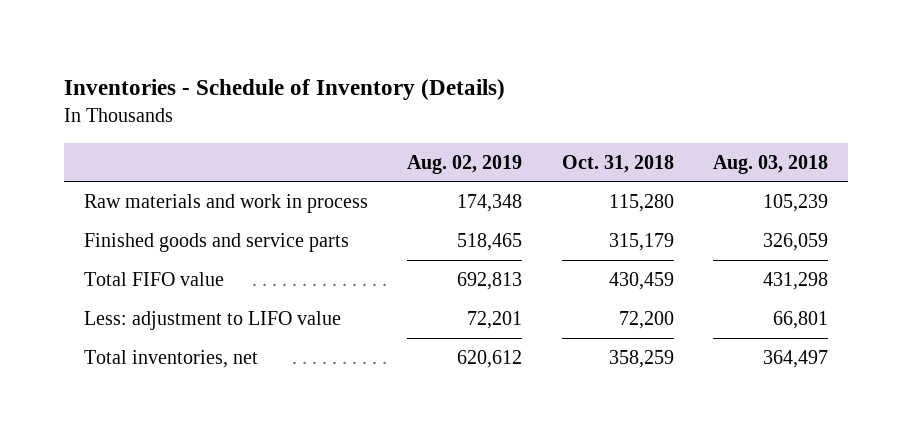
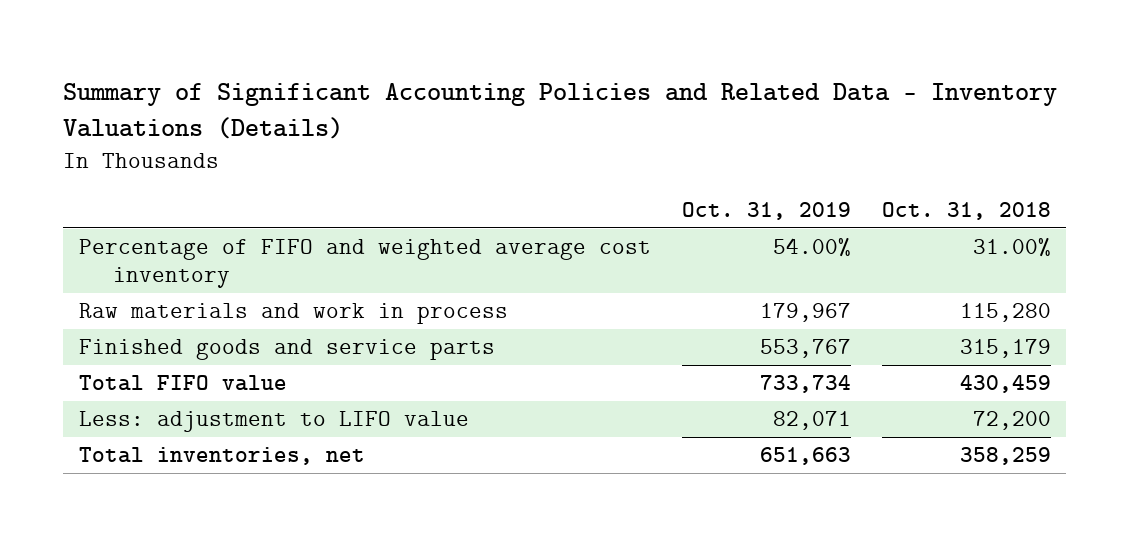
[63,79,505,101] Inventories - Schedule of Inventory (Details) -> [63,82,1058,140] Summary of Significant Accounting Policies and Related Data - Inventory Valuations (Details)
[407,154,523,174] Aug. 02, 2019 -> none
[713,154,829,174] Aug. 03, 2018 -> none
none -> [681,202,851,221] Oct. 31, 2019
none -> [78,239,651,288] Percentage of FIFO and weighted average cost inventory

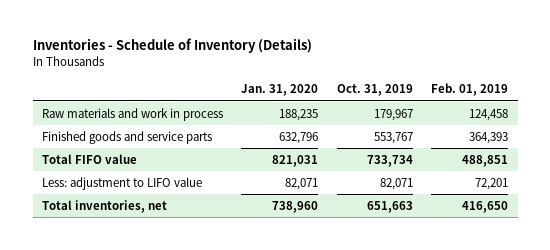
[63,82,1058,140] Summary of Significant Accounting Policies and Related Data - Inventory Valuations (Details) -> [32,38,312,54] Inventories - Schedule of Inventory (Details)
[881,202,1051,221] Oct. 31, 2018 -> none
none -> [241,84,319,97] Jan. 31, 2020
none -> [431,83,509,97] Feb. 01, 2019
[78,239,651,288] Percentage of FIFO and weighted average cost inventory -> none

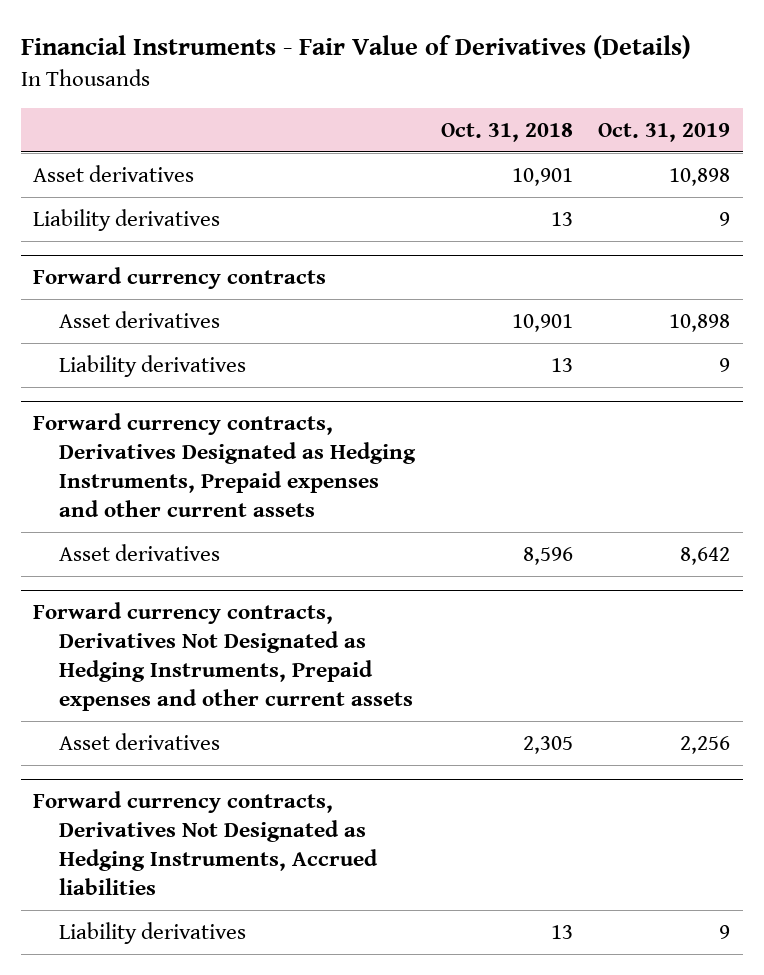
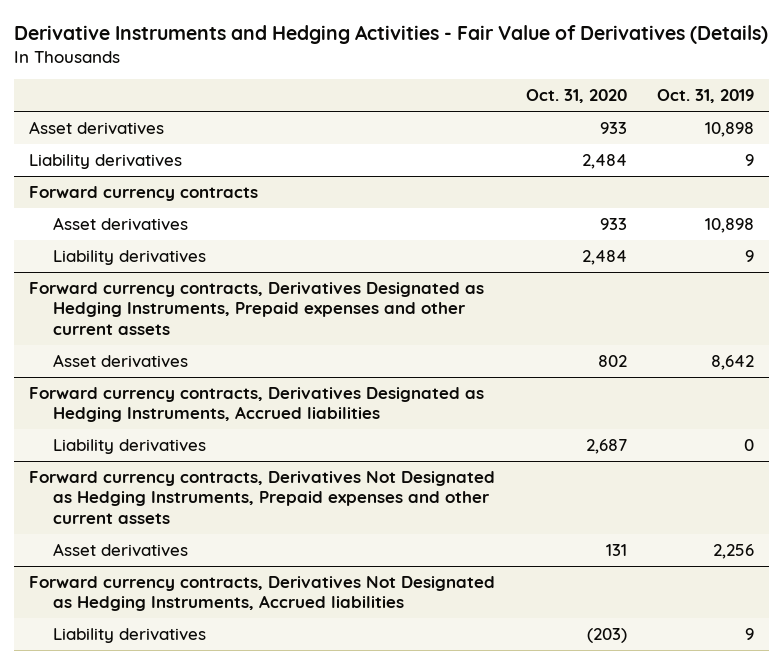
[20,35,691,60] Financial Instruments - Fair Value of Derivatives (Details) -> [14,25,769,45] Derivative Instruments and Hedging Activities - Fair Value of Derivatives (Details)
[440,122,573,142] Oct. 31, 2018 -> none
none -> [525,89,627,104] Oct. 31, 2020
none -> [29,386,485,423] Forward currency contracts, Derivatives Designated as Hedging Instruments, Accrued liabilities
none -> [52,438,206,454] Liability derivatives

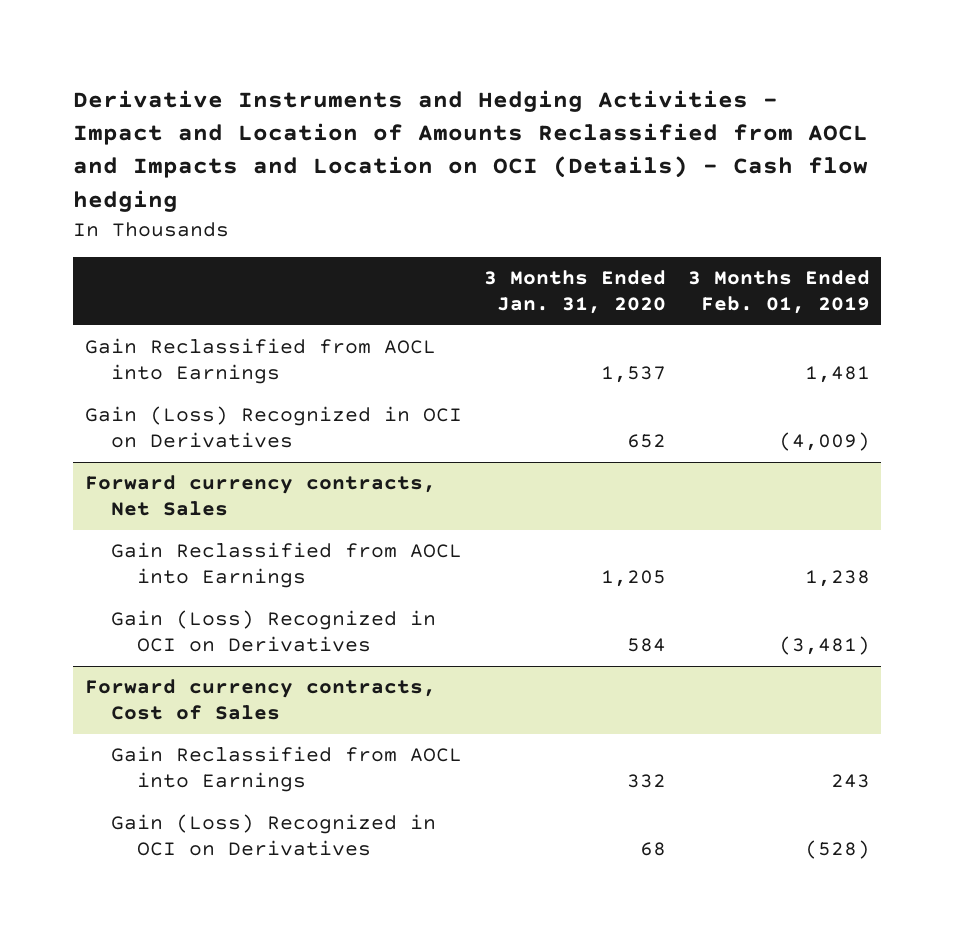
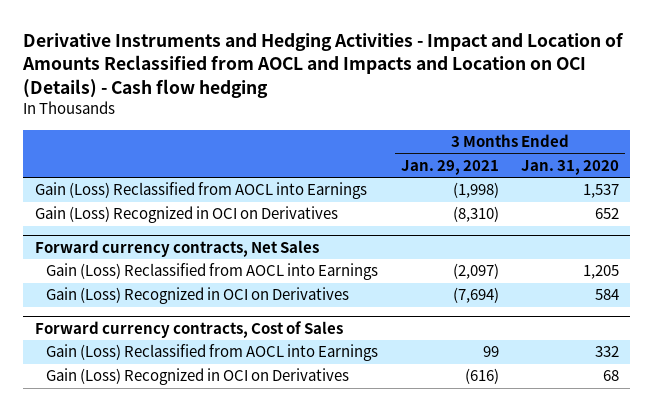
[688,270,871,315] 3 Months Ended Feb. 01, 2019 -> none
none -> [400,159,499,175] Jan. 29, 2021
[84,338,436,385] Gain Reclassified from AOCL into Earnings -> [34,182,367,200] Gain (Loss) Reclassified from AOCL into Earnings
[110,542,462,589] Gain Reclassified from AOCL into Earnings -> [46,263,379,281] Gain (Loss) Reclassified from AOCL into Earnings
[110,746,462,793] Gain Reclassified from AOCL into Earnings -> [46,344,379,362] Gain (Loss) Reclassified from AOCL into Earnings

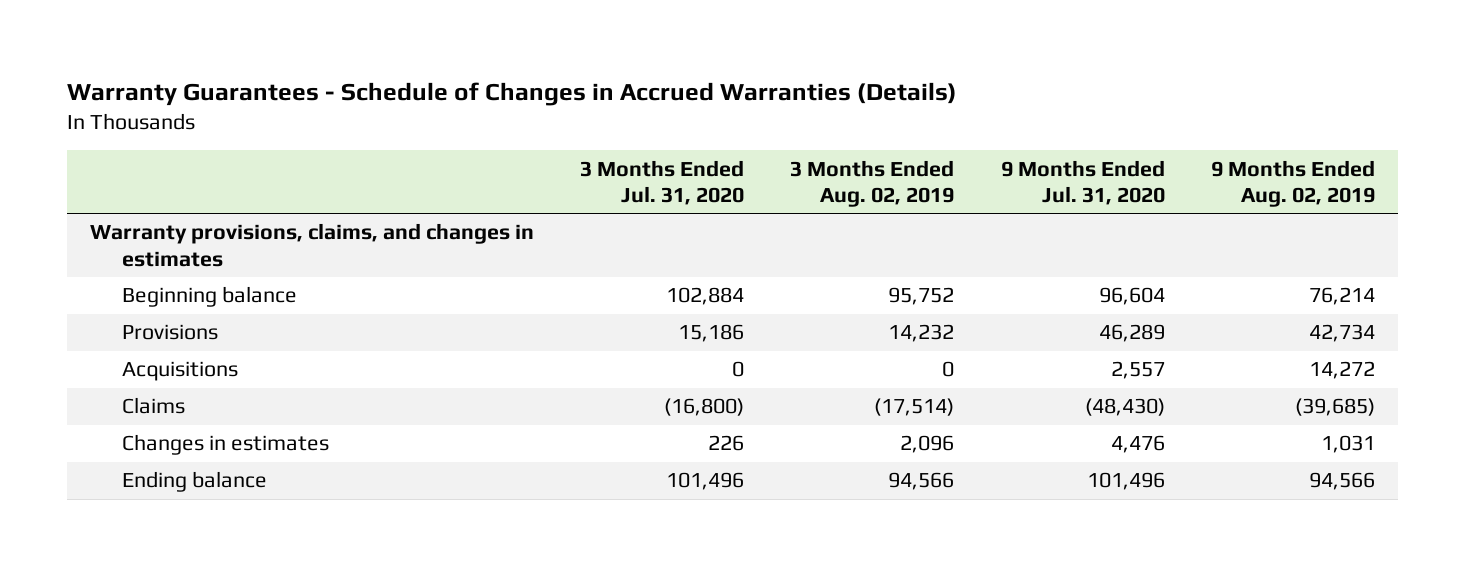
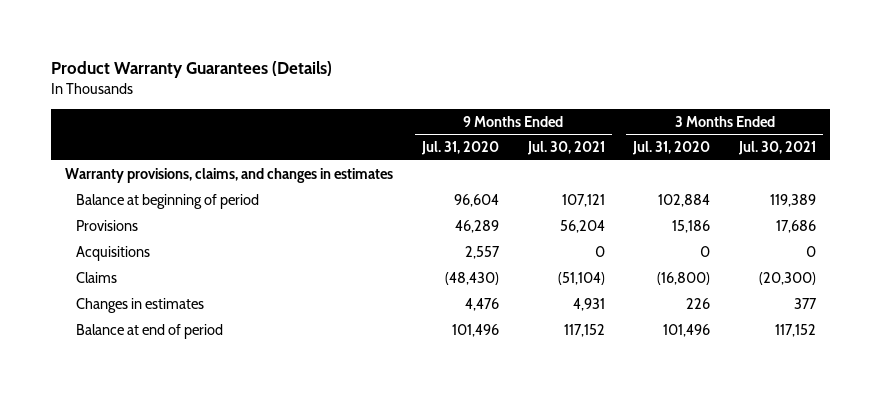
[66,82,957,107] Warranty Guarantees - Schedule of Changes in Accrued Warranties (Details) -> [51,60,333,78] Product Warranty Guarantees (Details)
[790,159,955,207] 3 Months Ended Aug. 02, 2019 -> none
[1211,159,1376,207] 9 Months Ended Aug. 02, 2019 -> none
none -> [526,141,605,156] Jul. 30, 2021
none -> [737,141,816,156] Jul. 30, 2021
[121,286,297,308] Beginning balance -> [76,193,260,209] Balance at beginning of period
[121,471,267,493] Ending balance -> [76,323,224,339] Balance at end of period

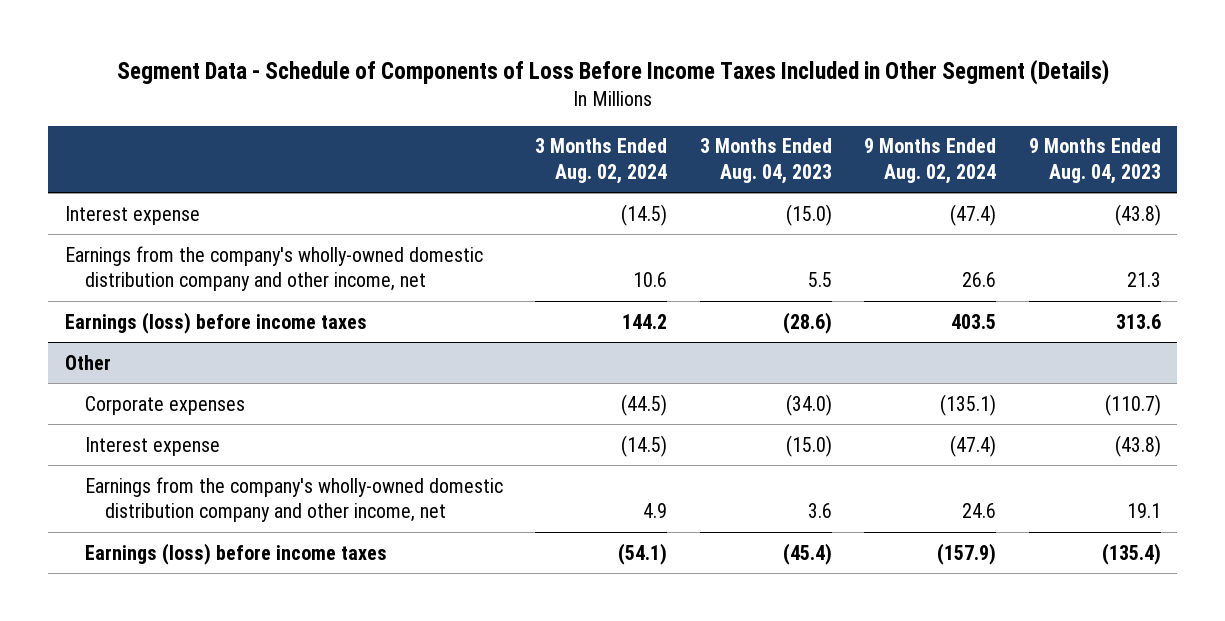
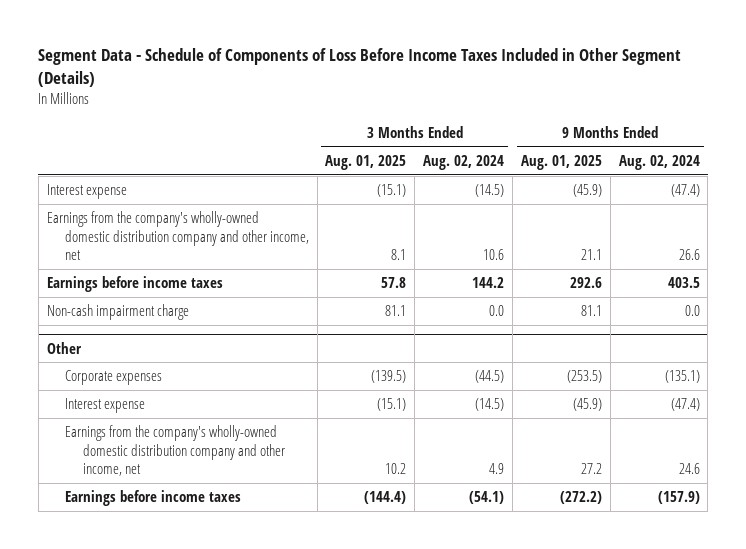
[699,138,832,184] 3 Months Ended Aug. 04, 2023 -> none
[1028,138,1161,184] 9 Months Ended Aug. 04, 2023 -> none
none -> [325,154,407,170] Aug. 01, 2025
none -> [520,154,602,170] Aug. 01, 2025
[64,311,367,334] Earnings (loss) before income taxes -> [46,276,223,293] Earnings before income taxes
none -> [46,304,189,321] Non-cash impairment charge
[84,542,387,565] Earnings (loss) before income taxes -> [64,490,241,507] Earnings before income taxes

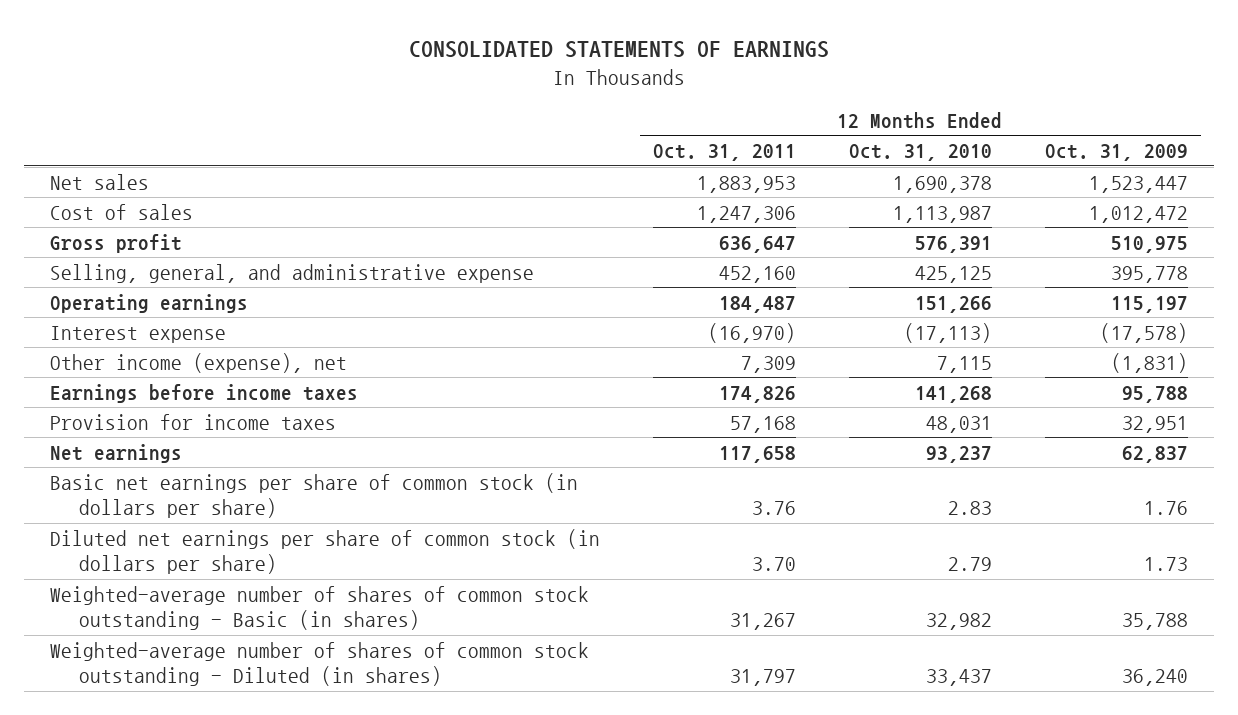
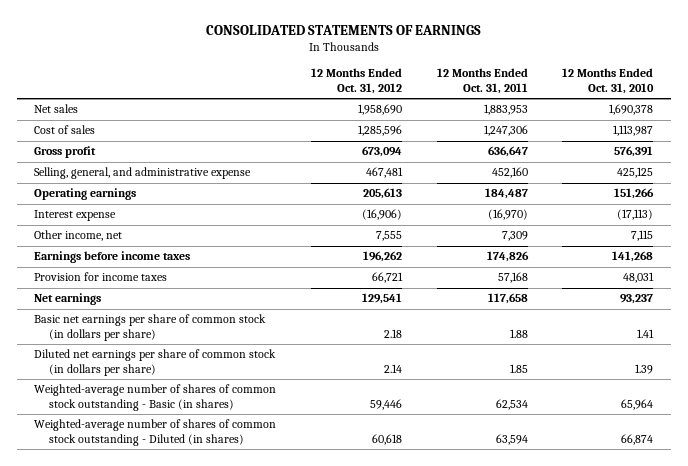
[1044,144,1188,162] Oct. 31, 2009 -> none
none -> [310,68,402,94] 12 Months Ended Oct. 31, 2012
[50,352,348,373] Other income (expense), net -> [34,230,123,242] Other income, net
[752,501,797,516] 3.76 -> [509,328,528,338] 1.88
[947,501,992,516] 2.83 -> [637,328,655,338] 1.41
[752,557,797,572] 3.70 -> [509,363,528,373] 1.85
[947,557,992,572] 2.79 -> [635,363,654,374] 1.39
[730,613,797,631] 31,267 -> [495,398,528,410] 62,534
[925,613,992,631] 32,982 -> [621,398,654,410] 65,964
[730,669,797,687] 31,797 -> [495,433,528,445] 63,594
[925,669,992,687] 33,437 -> [621,433,654,445] 66,874

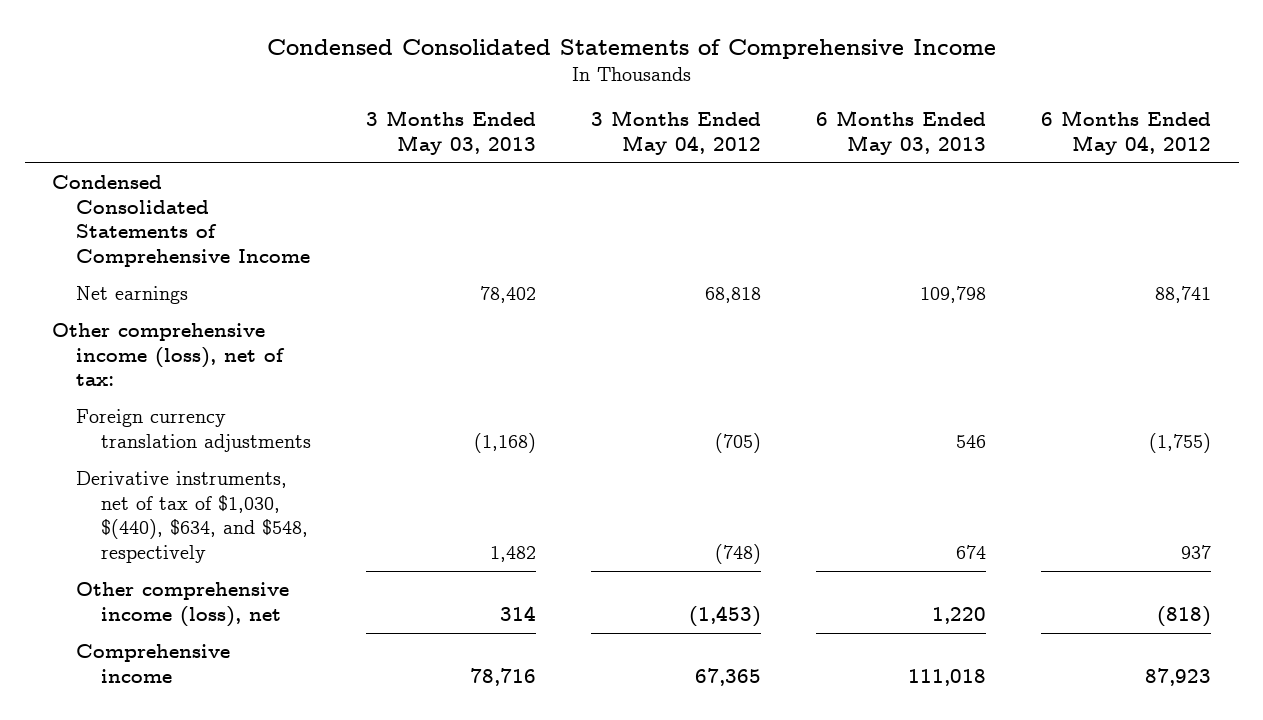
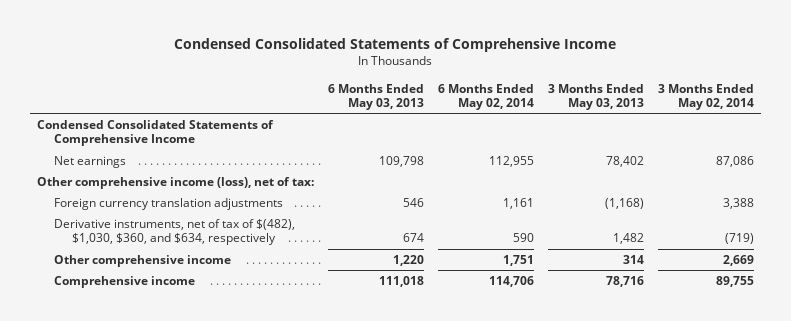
[590,110,761,155] 3 Months Ended May 04, 2012 -> none
[1041,110,1212,155] 6 Months Ended May 04, 2012 -> none
none -> [437,83,534,110] 6 Months Ended May 02, 2014
none -> [657,83,754,110] 3 Months Ended May 02, 2014
[76,471,308,563] Derivative instruments, net of tax of $1,030, $(440), $634, and $548, respectively -> [54,218,296,246] Derivative instruments, net of tax of $(482), $1,030, $360, and $634, respectively
[76,582,290,627] Other comprehensive income (loss), net -> [54,254,232,267] Other comprehensive income

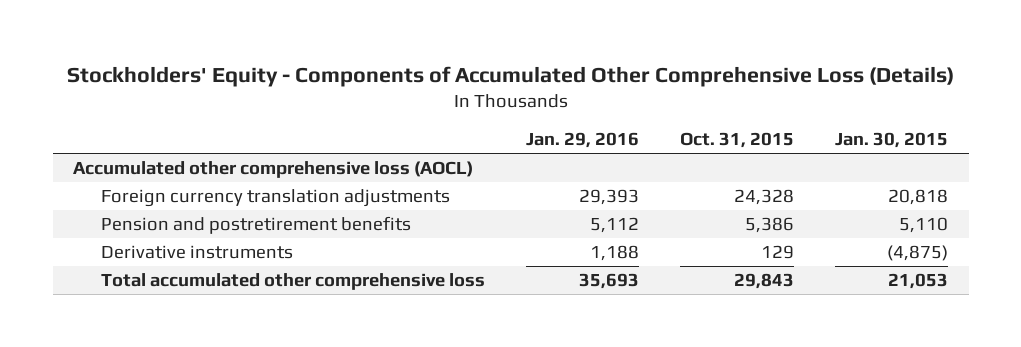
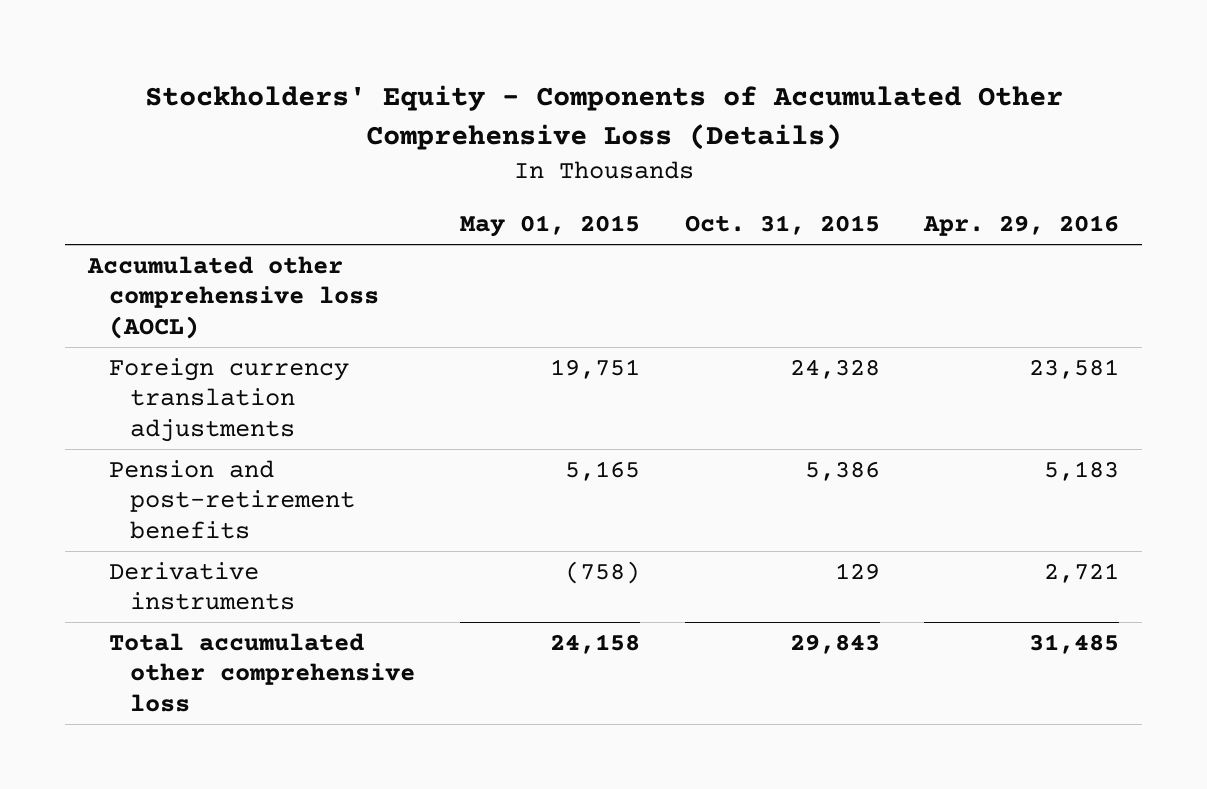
[526,132,640,149] Jan. 29, 2016 -> none
[835,132,949,149] Jan. 30, 2015 -> none
none -> [459,215,640,238] May 01, 2015
none -> [923,215,1120,237] Apr. 29, 2016
[100,215,411,234] Pension and postretirement benefits -> [109,459,356,539] Pension and post-retirement benefits

